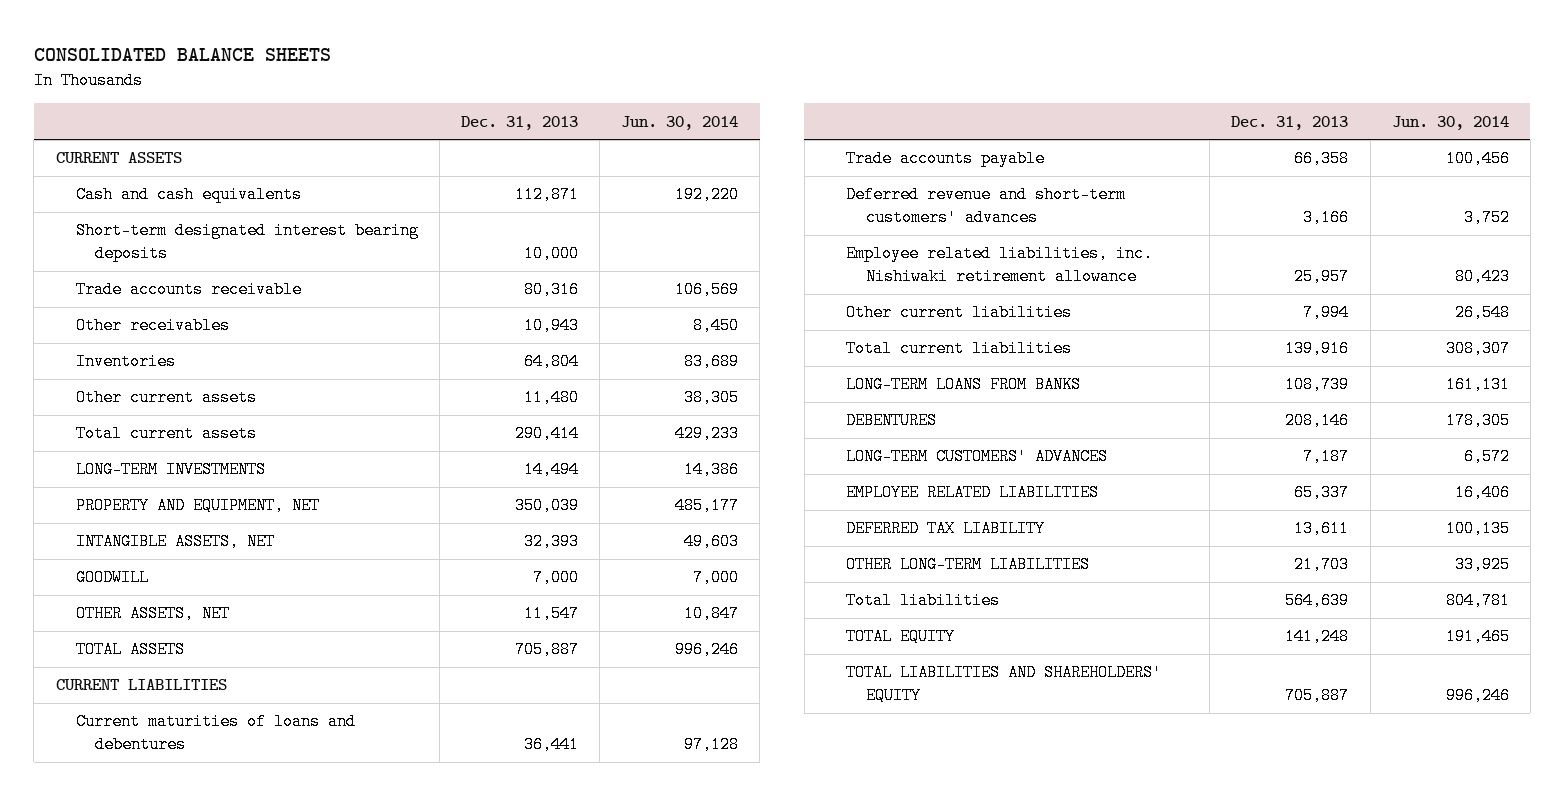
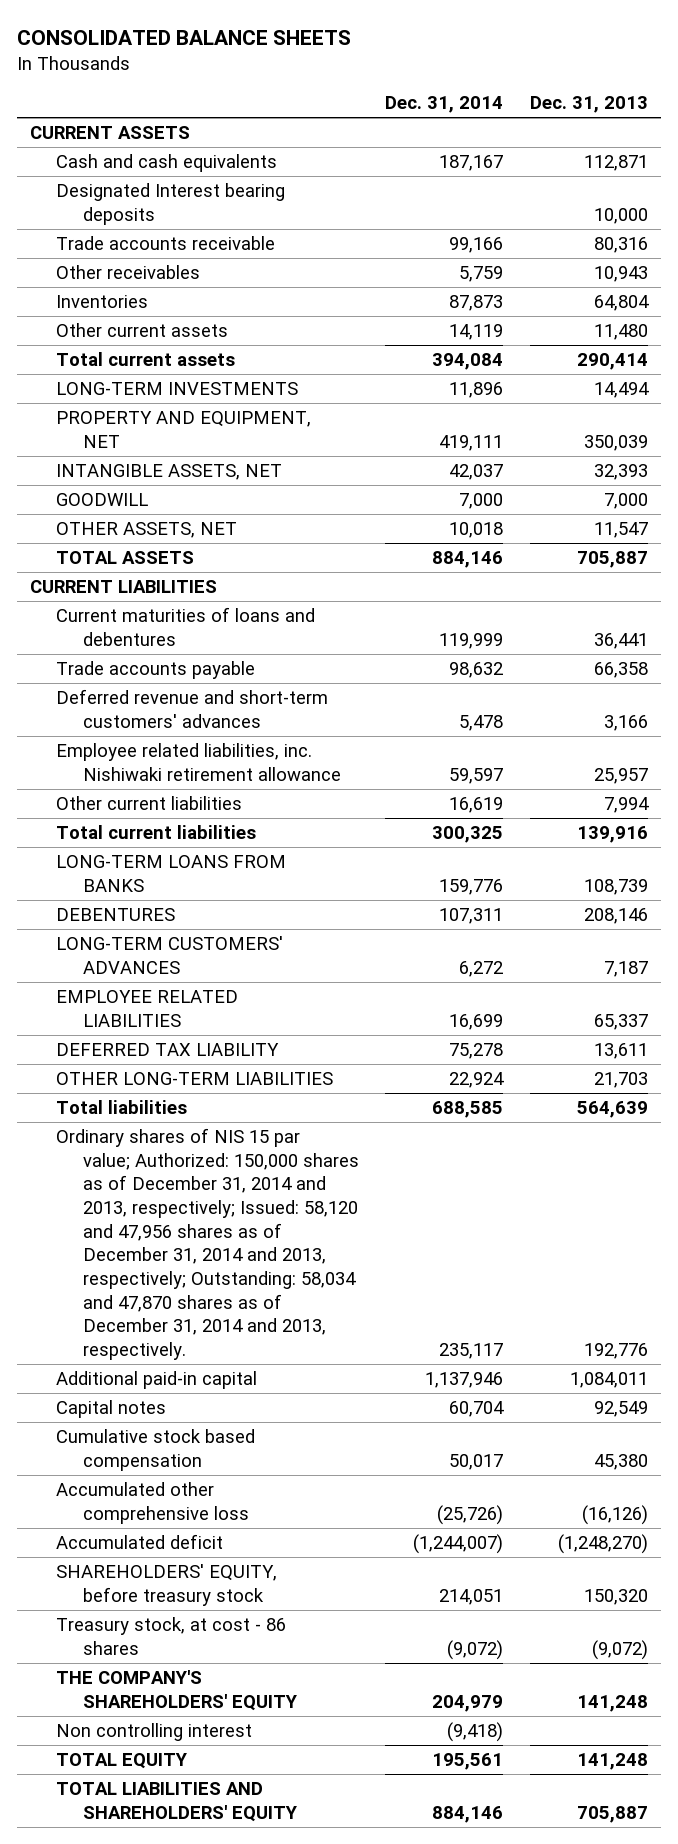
[621,115,739,130] Jun. 30, 2014 -> none
none -> [385,96,504,114] Dec. 31, 2014
[75,222,419,263] Short-term designated interest bearing deposits -> [56,182,286,225] Designated Interest bearing deposits
none -> [56,1127,359,1361] Ordinary shares of NIS 15 par value; Authorized: 150,000 shares as of December 31, 2014 and 2013, respectively; Issued: 58,120 and 47,956 shares as of December 31, 2014 and 2013, respectively; Outstanding: 58,034 and 47,870 shares as of December 31, 2014 and 2013, respectively.
none -> [56,1370,258,1389] Additional paid-in capital
none -> [56,1399,167,1418] Capital notes
none -> [56,1428,256,1471] Cumulative stock based compensation
none -> [56,1481,249,1524] Accumulated other comprehensive loss
none -> [56,1533,224,1549] Accumulated deficit
none -> [56,1563,278,1606] SHAREHOLDERS' EQUITY, before treasury stock
none -> [56,1616,287,1655] Treasury stock, at cost - 86 shares
none -> [56,1669,297,1711] THE COMPANY'S SHAREHOLDERS' EQUITY
none -> [56,1722,253,1741] Non controlling interest

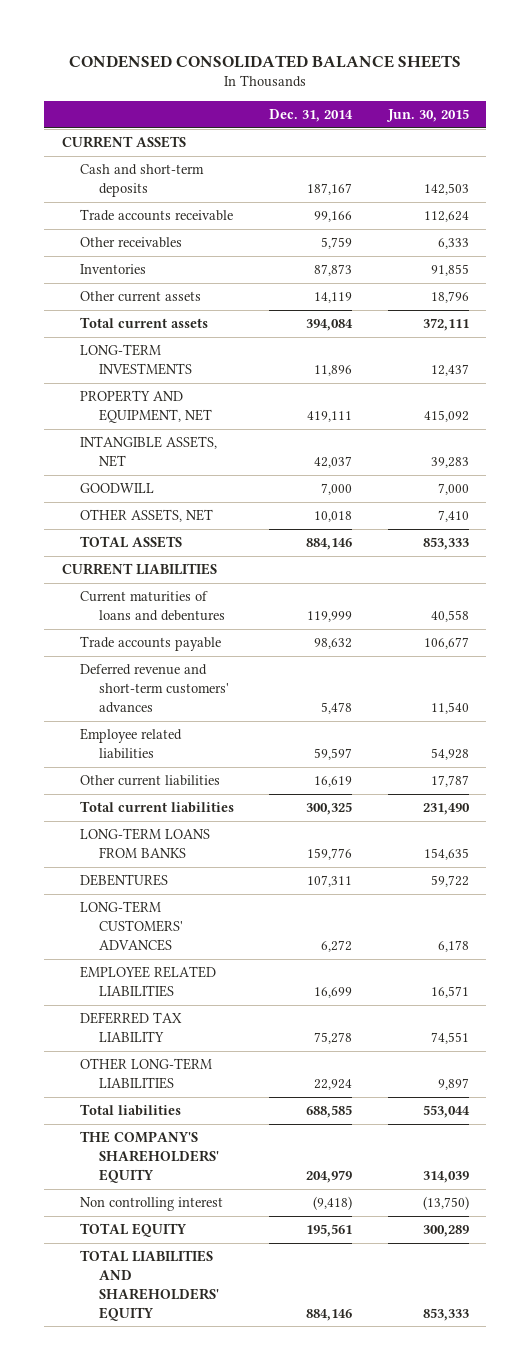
[16,30,351,46] CONSOLIDATED BALANCE SHEETS -> [69,54,462,68] CONDENSED CONSOLIDATED BALANCE SHEETS
[529,96,648,114] Dec. 31, 2013 -> none
none -> [385,109,469,123] Jun. 30, 2015
[56,182,286,225] Designated Interest bearing deposits -> none
[56,153,278,172] Cash and cash equivalents -> [80,164,205,198] Cash and short-term deposits
[56,742,341,781] Employee related liabilities, inc. Nishiwaki retirement allowance -> [80,728,183,760] Employee related liabilities
[56,1127,359,1361] Ordinary shares of NIS 15 par value; Authorized: 150,000 shares as of December 31, 2014 and 2013, respectively; Issued: 58,120 and 47,956 shares as of December 31, 2014 and 2013, respectively; Outstanding: 58,034 and 47,870 shares as of December 31, 2014 and 2013, respectively. -> none
[56,1370,258,1389] Additional paid-in capital -> none
[56,1399,167,1418] Capital notes -> none
[56,1428,256,1471] Cumulative stock based compensation -> none
[56,1481,249,1524] Accumulated other comprehensive loss -> none
[56,1533,224,1549] Accumulated deficit -> none
[56,1563,278,1606] SHAREHOLDERS' EQUITY, before treasury stock -> none
[56,1616,287,1655] Treasury stock, at cost - 86 shares -> none

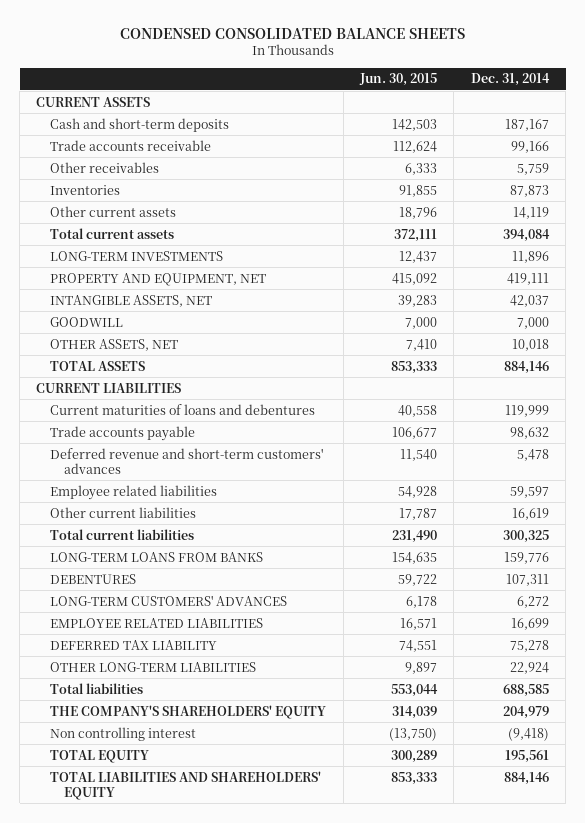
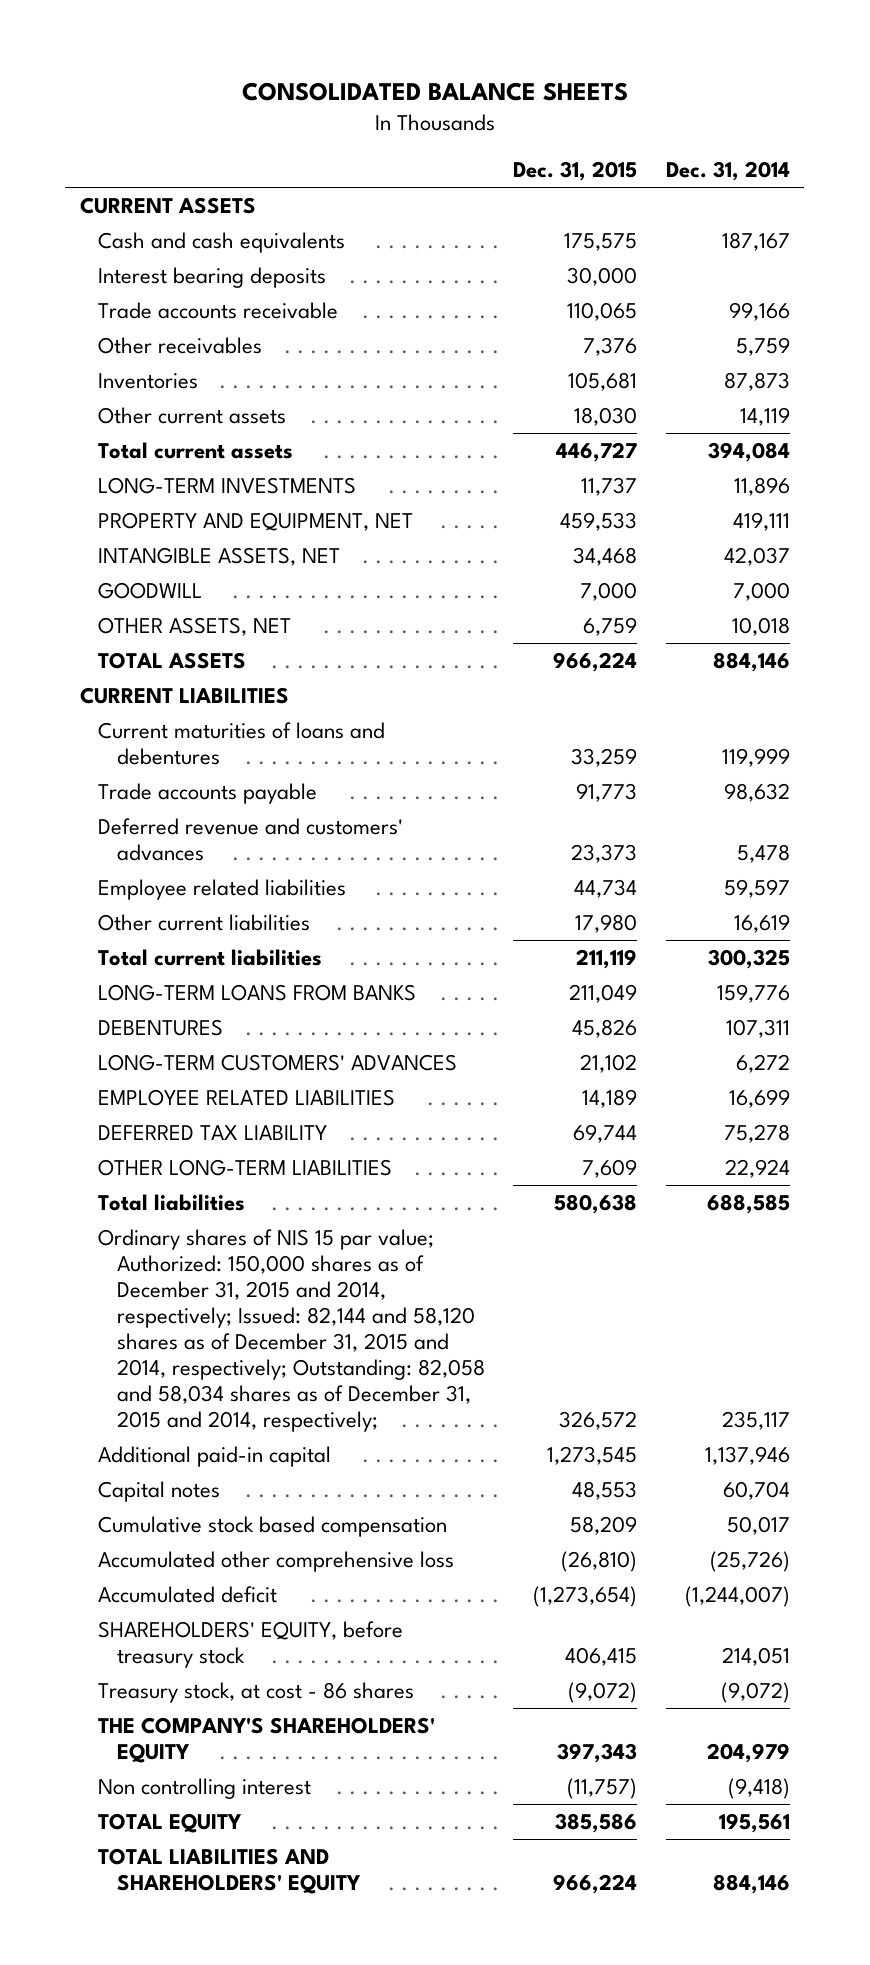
[119,27,465,39] CONDENSED CONSOLIDATED BALANCE SHEETS -> [241,81,628,101] CONSOLIDATED BALANCE SHEETS
[359,73,438,87] Jun. 30, 2015 -> none
none -> [513,161,638,182] Dec. 31, 2015
[50,117,230,132] Cash and short-term deposits -> [98,231,346,253] Cash and cash equivalents
none -> [98,266,327,288] Interest bearing deposits
[50,447,324,474] Deferred revenue and short-term customers' advances -> [98,817,404,861] Deferred revenue and customers' advances
none -> [98,1228,485,1433] Ordinary shares of NIS 15 par value; Authorized: 150,000 shares as of December 31, 2015 and 2014, respectively; Issued: 82,144 and 58,120 shares as of December 31, 2015 and 2014, respectively; Outstanding: 82,058 and 58,034 shares as of December 31, 2015 and 2014, respectively;
none -> [98,1445,332,1467] Additional paid-in capital
none -> [98,1480,221,1502] Capital notes
none -> [98,1515,448,1537] Cumulative stock based compensation
none -> [98,1550,455,1572] Accumulated other comprehensive loss
none -> [98,1585,278,1603] Accumulated deficit
none -> [98,1620,404,1668] SHAREHOLDERS' EQUITY, before treasury stock
none -> [98,1681,415,1703] Treasury stock, at cost - 86 shares

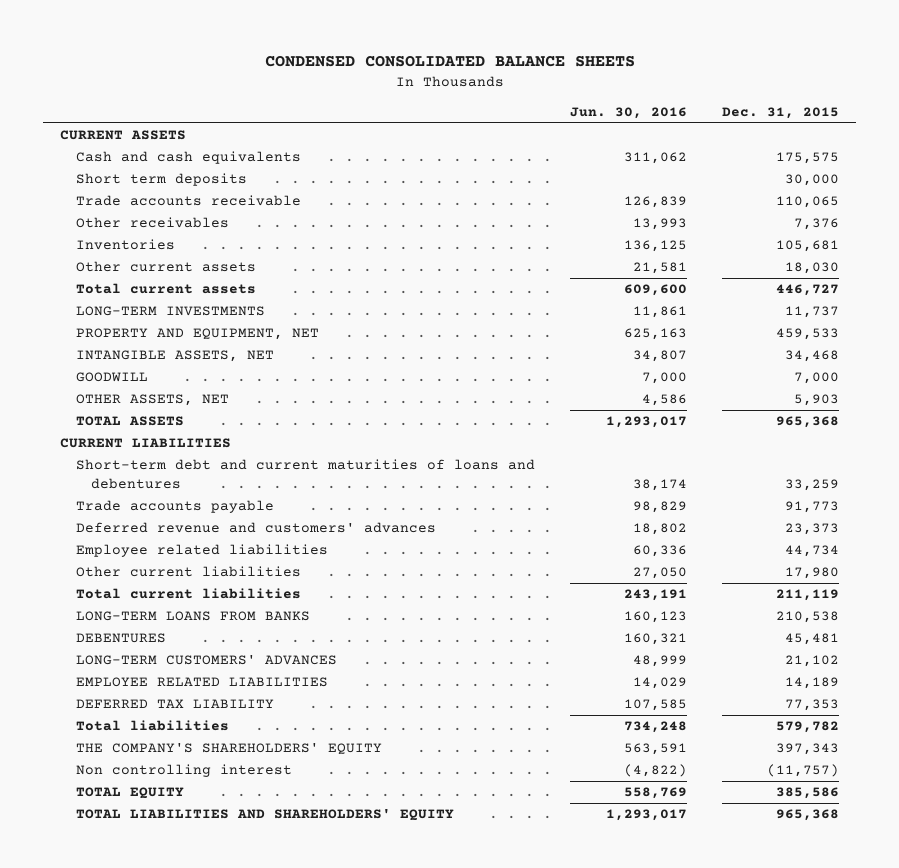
[241,81,628,101] CONSOLIDATED BALANCE SHEETS -> [264,54,635,67] CONDENSED CONSOLIDATED BALANCE SHEETS
[666,161,791,182] Dec. 31, 2014 -> none
none -> [569,106,687,119] Jun. 30, 2016
[98,266,327,288] Interest bearing deposits -> [75,173,247,187] Short term deposits
[583,616,638,636] 6,759 -> [793,394,839,407] 5,903
[553,651,638,672] 966,224 -> [775,416,839,429] 965,368
[98,721,386,765] Current maturities of loans and debentures -> [75,459,535,490] Short-term debt and current maturities of loans and debentures
[569,983,638,1003] 211,049 -> [775,611,839,624] 210,538
[572,1018,638,1038] 45,826 -> [784,633,839,646] 45,481
[98,1158,393,1176] OTHER LONG-TERM LIABILITIES -> none
[98,1228,485,1433] Ordinary shares of NIS 15 par value; Authorized: 150,000 shares as of December 31, 2015 and 2014, respectively; Issued: 82,144 and 58,120 shares as of December 31, 2015 and 2014, respectively; Outstanding: 82,058 and 58,034 shares as of December 31, 2015 and 2014, respectively; -> none
[98,1445,332,1467] Additional paid-in capital -> none
[98,1480,221,1502] Capital notes -> none
[98,1515,448,1537] Cumulative stock based compensation -> none
[98,1550,455,1572] Accumulated other comprehensive loss -> none
[98,1585,278,1603] Accumulated deficit -> none
[98,1620,404,1668] SHAREHOLDERS' EQUITY, before treasury stock -> none
[98,1681,415,1703] Treasury stock, at cost - 86 shares -> none
[573,1123,638,1143] 69,744 -> [784,699,839,712] 77,353
[554,1193,638,1214] 580,638 -> [775,721,839,734] 579,782
[553,1873,638,1894] 966,224 -> [775,809,839,822] 965,368

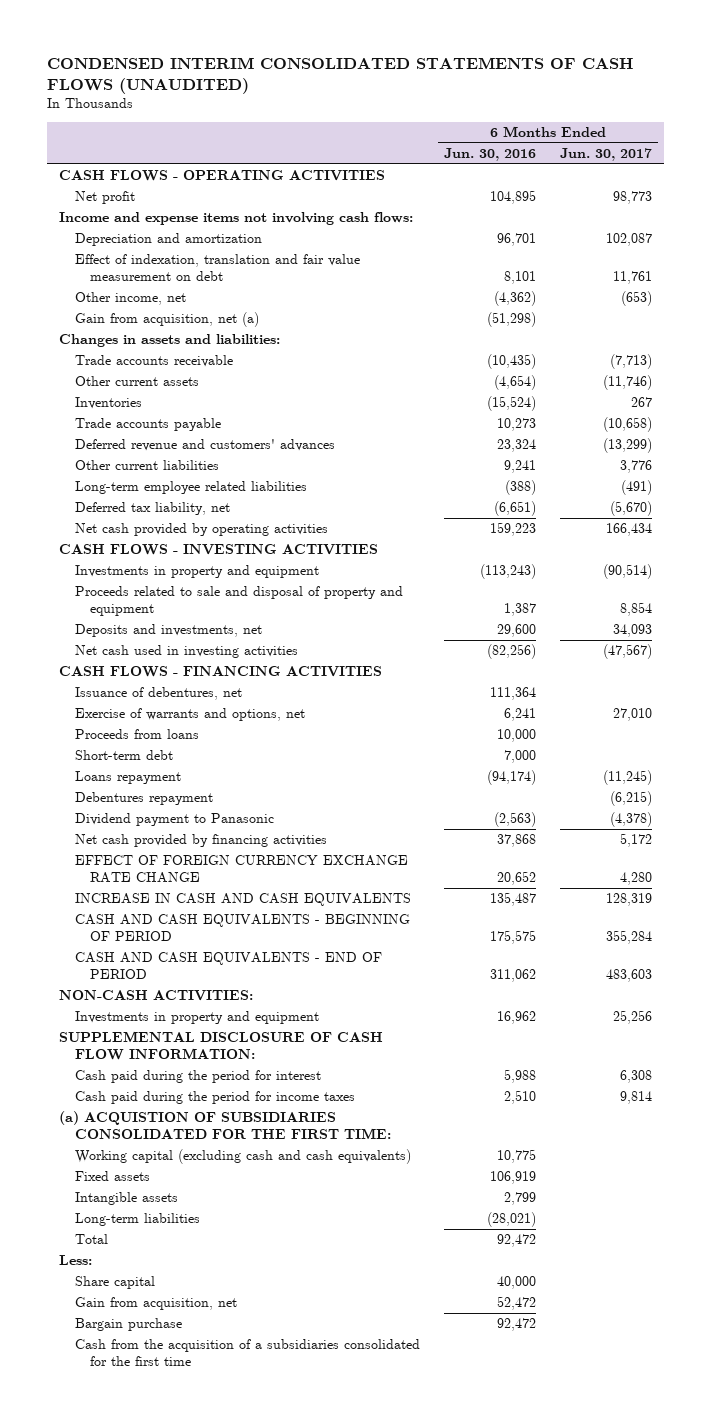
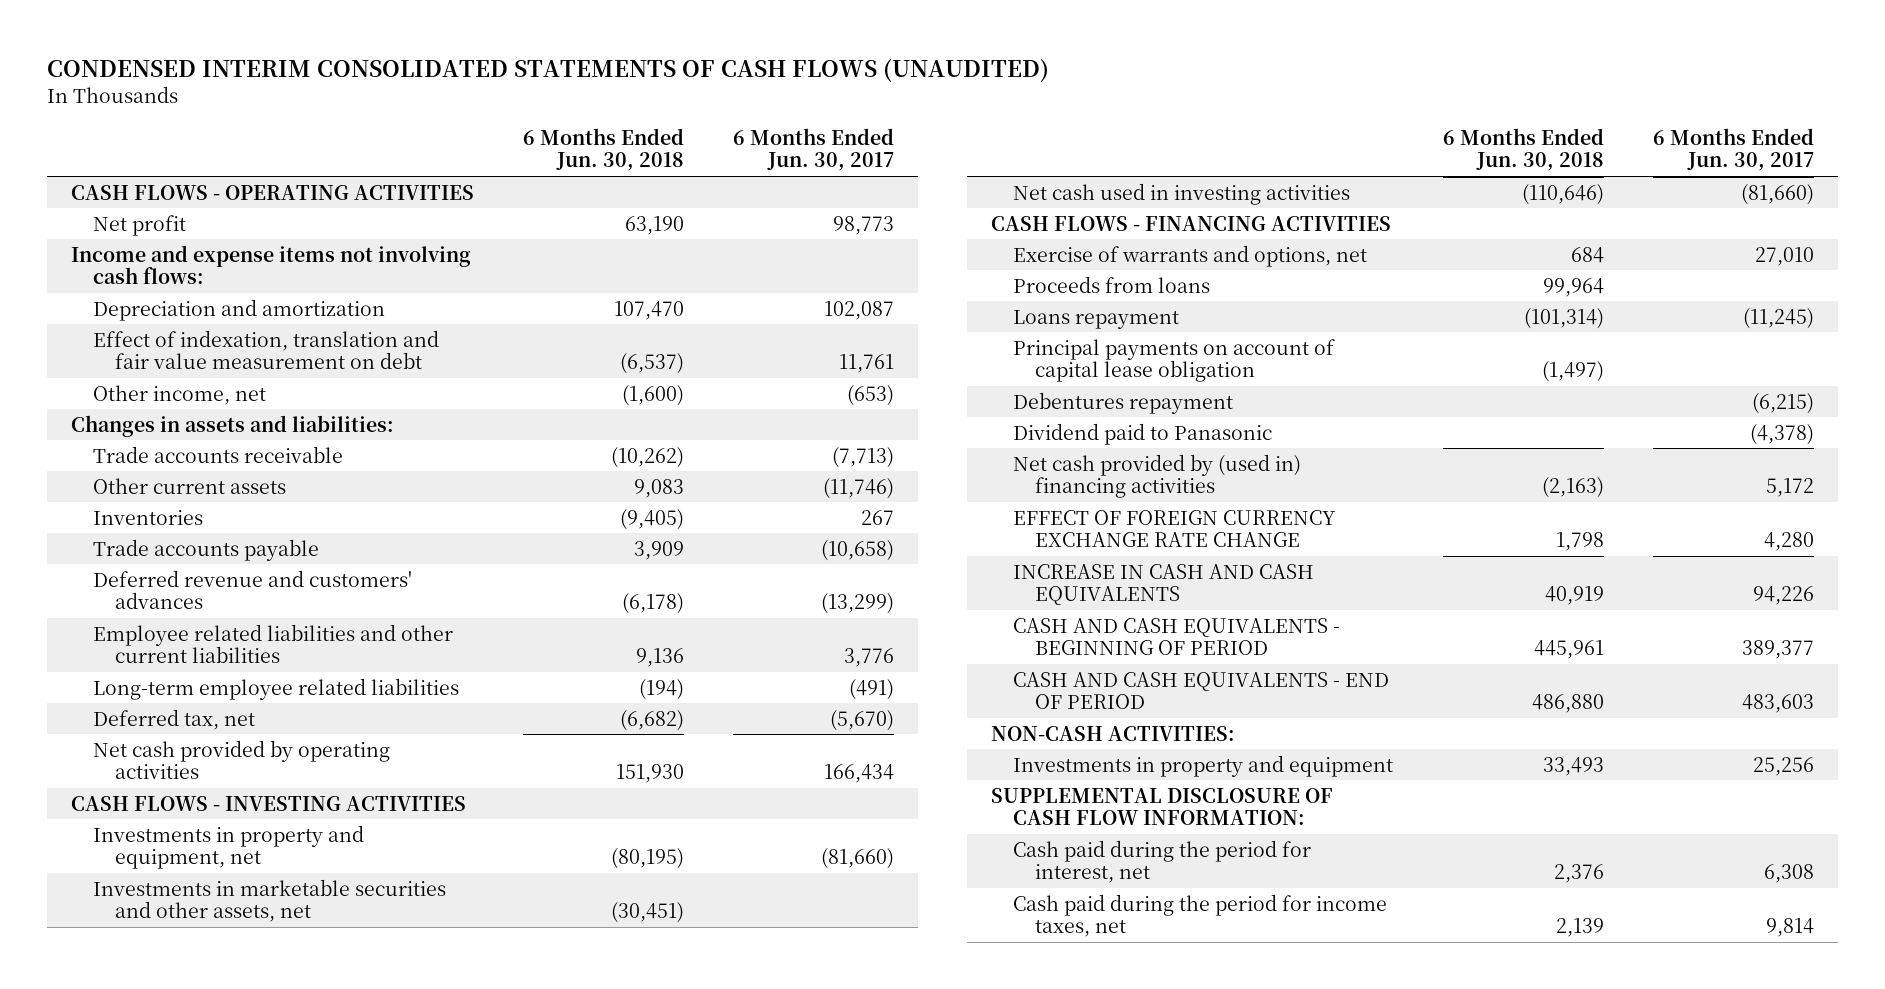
[443,147,536,161] Jun. 30, 2016 -> none
none -> [522,128,684,172] 6 Months Ended Jun. 30, 2018
[74,312,259,328] Gain from acquisition, net (a) -> none
[74,460,219,471] Other current liabilities -> [92,623,453,664] Employee related liabilities and other current liabilities
[74,502,230,516] Deferred tax liability, net -> [92,708,255,730] Deferred tax, net
[74,586,403,616] Proceeds related to sale and disposal of property and equipment -> none
[74,624,262,638] Deposits and investments, net -> none
[74,565,319,579] Investments in property and equipment -> [92,824,364,870] Investments in property and equipment, net
[602,564,652,580] (90,514) -> [820,848,894,870] (81,660)
none -> [92,878,446,923] Investments in marketable securities and other assets, net
[602,644,652,660] (47,567) -> [1740,183,1814,205] (81,660)
[74,687,242,701] Issuance of debentures, net -> none
[74,750,173,761] Short-term debt -> none
none -> [1012,338,1335,383] Principal payments on account of capital lease obligation
[74,813,274,827] Dividend payment to Panasonic -> [1012,422,1272,445] Dividend paid to Panasonic
[74,834,327,848] Net cash provided by financing activities -> [1012,453,1301,499] Net cash provided by (used in) financing activities
[605,893,652,907] 128,319 -> [1752,586,1814,606] 94,226
[605,929,652,944] 355,284 -> [1741,640,1814,660] 389,377
[59,1111,391,1139] (a) ACQUISTION OF SUBSIDIARIES CONSOLIDATED FOR THE FIRST TIME: -> none
[74,1149,411,1165] Working capital (excluding cash and cash equivalents) -> none
[74,1171,150,1182] Fixed assets -> none
[74,1192,178,1206] Intangible assets -> none
[74,1213,200,1227] Long-term liabilities -> none
[74,1234,108,1245] Total -> none
[59,1255,93,1266] Less: -> none
[74,1276,155,1290] Share capital -> none
[74,1297,237,1311] Gain from acquisition, net -> none
[74,1318,182,1332] Bargain purchase -> none
[74,1339,420,1366] Cash from the acquisition of a subsidiaries consolidated for the first time -> none
[74,1070,321,1084] Cash paid during the period for interest -> [1012,839,1311,884] Cash paid during the period for interest, net
[74,1091,355,1105] Cash paid during the period for income taxes -> [1012,893,1387,938] Cash paid during the period for income taxes, net

